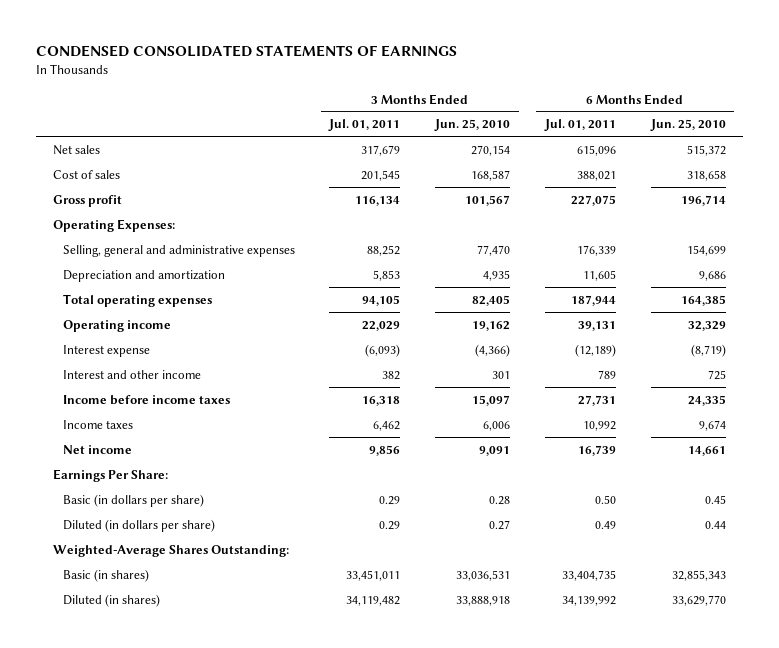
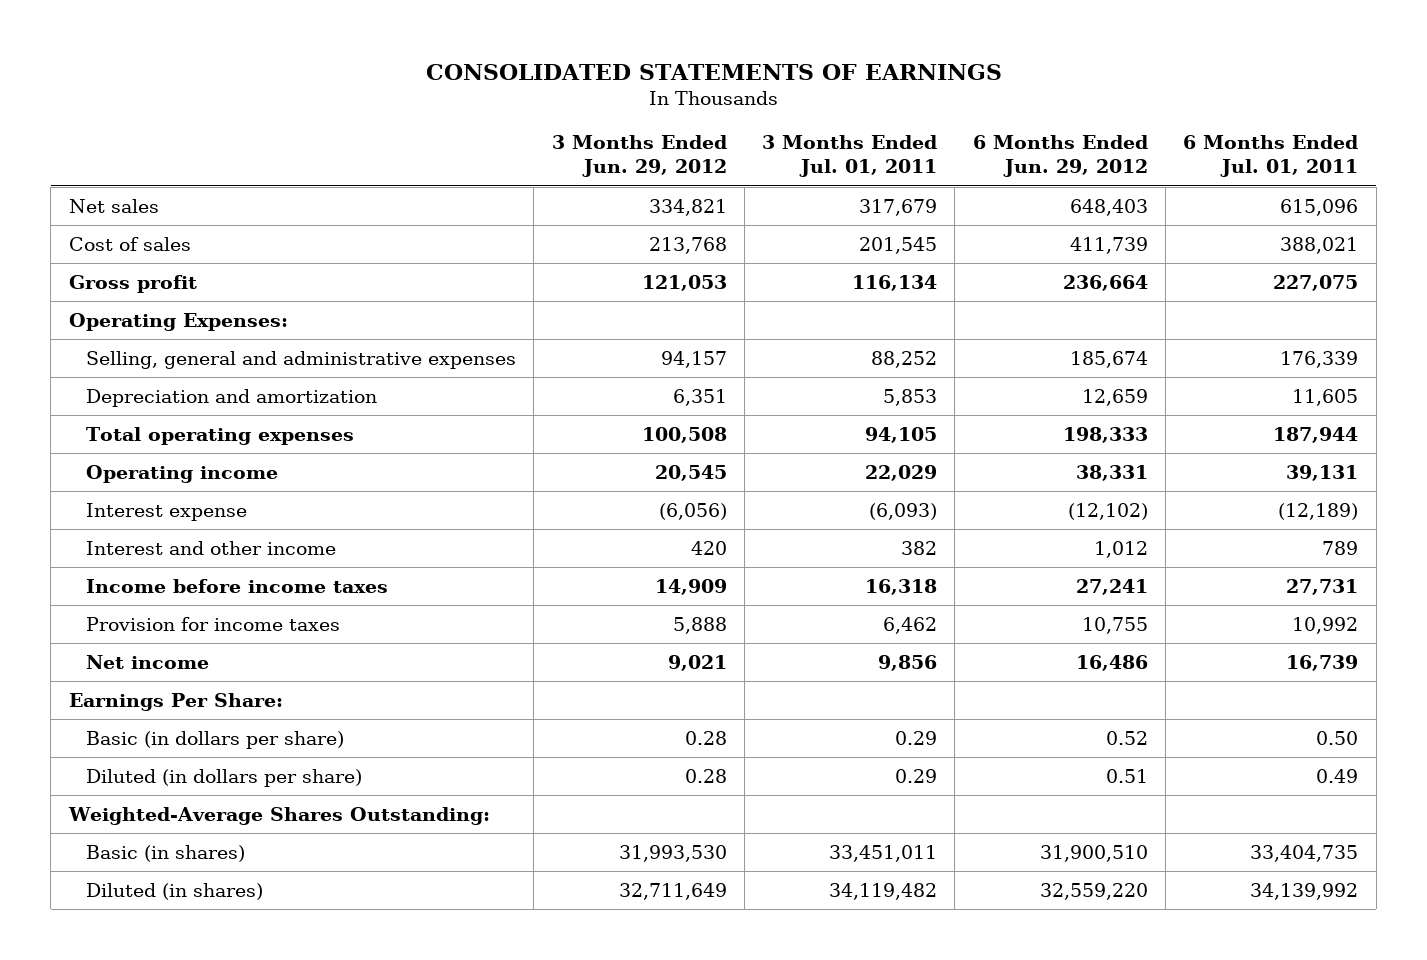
[35,45,457,58] CONDENSED CONSOLIDATED STATEMENTS OF EARNINGS -> [425,63,1002,80] CONSOLIDATED STATEMENTS OF EARNINGS
[434,119,511,132] Jun. 25, 2010 -> none
[649,119,726,132] Jun. 25, 2010 -> none
none -> [551,135,727,178] 3 Months Ended Jun. 29, 2012
none -> [972,135,1148,178] 6 Months Ended Jun. 29, 2012
[62,419,133,429] Income taxes -> [85,616,340,631] Provision for income taxes

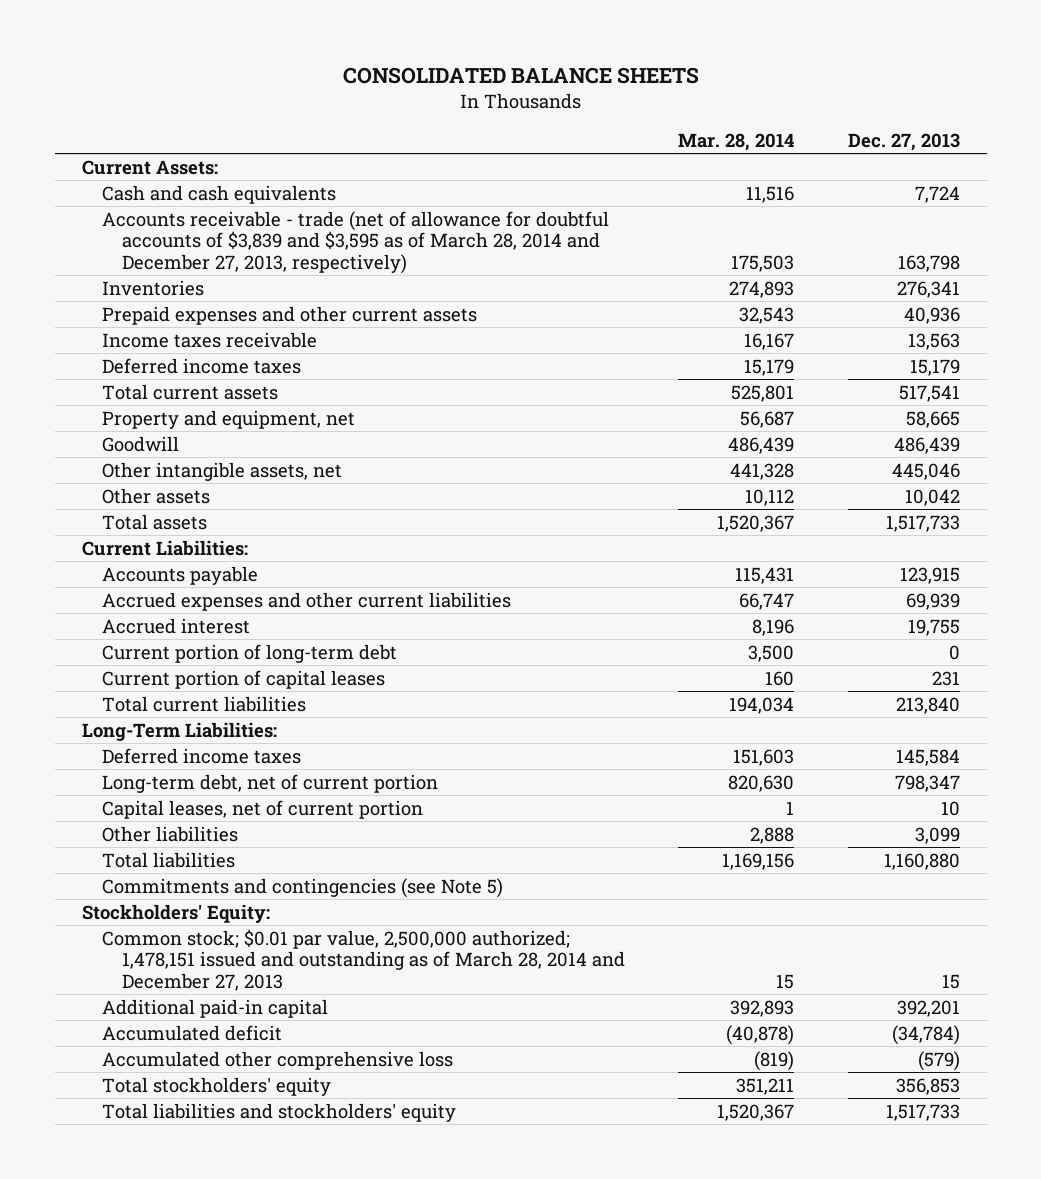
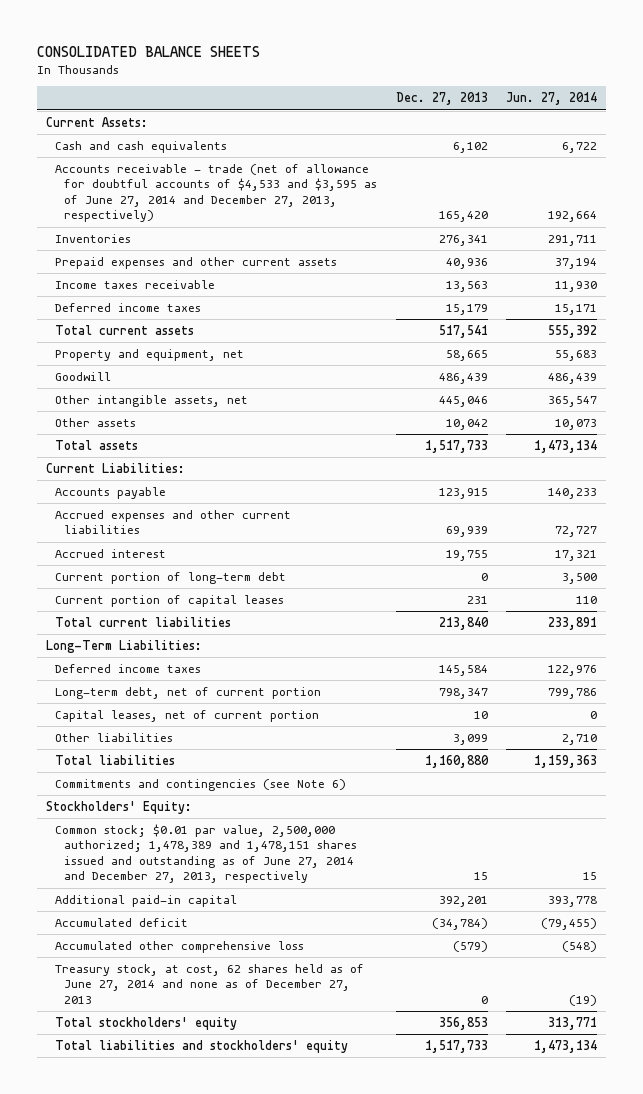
[678,132,795,151] Mar. 28, 2014 -> none
none -> [505,92,597,106] Jun. 27, 2014
[914,185,960,203] 7,724 -> [452,142,488,154] 6,102
[101,210,609,274] Accounts receivable - trade (net of allowance for doubtful accounts of $3,839 and $3,595 as of March 28, 2014 and December 27, 2013, respectively) -> [55,164,378,223] Accounts receivable - trade (net of allowance for doubtful accounts of $4,533 and $3,595 as of June 27, 2014 and December 27, 2013, respectively)
[897,254,960,272] 163,798 -> [438,211,488,223] 165,420
[101,877,503,898] Commitments and contingencies (see Note 5) -> [55,779,347,792] Commitments and contingencies (see Note 6)
[101,928,625,991] Common stock; $0.01 par value, 2,500,000 authorized; 1,478,151 issued and outstanding as of March 28, 2014 and December 27, 2013 -> [55,824,358,884] Common stock; $0.01 par value, 2,500,000 authorized; 1,478,389 and 1,478,151 shares issued and outstanding as of June 27, 2014 and December 27, 2013, respectively
none -> [55,964,365,1004] Treasury stock, at cost, 62 shares held as of June 27, 2014 and none as of December 27, 2013

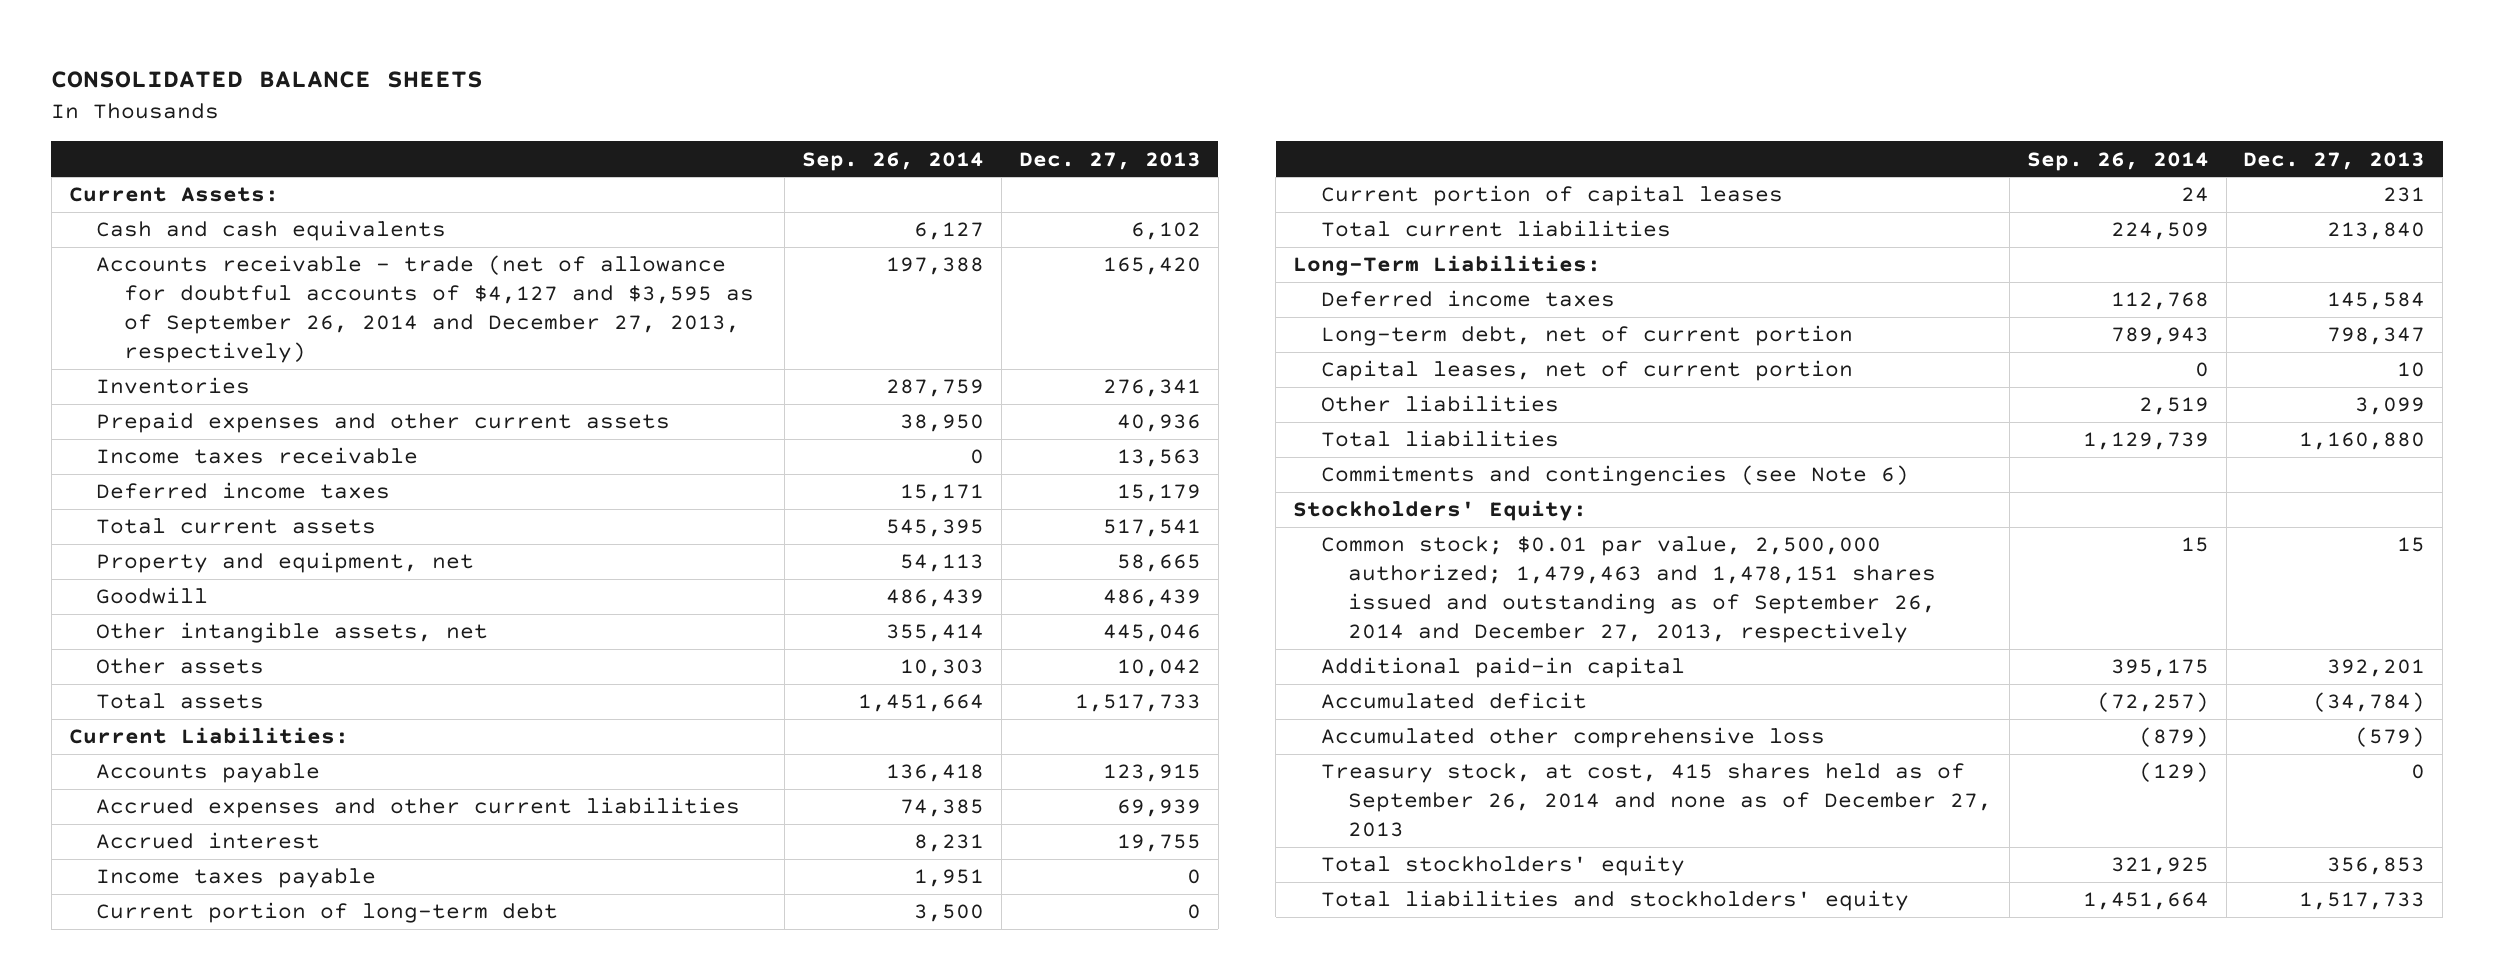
[505,92,597,106] Jun. 27, 2014 -> none
none -> [802,151,985,171] Sep. 26, 2014
[55,164,378,223] Accounts receivable - trade (net of allowance for doubtful accounts of $4,533 and $3,595 as of June 27, 2014 and December 27, 2013, respectively) -> [96,255,754,364] Accounts receivable - trade (net of allowance for doubtful accounts of $4,127 and $3,595 as of September 26, 2014 and December 27, 2013, respectively)
none -> [96,868,377,889] Income taxes payable
[55,824,358,884] Common stock; $0.01 par value, 2,500,000 authorized; 1,478,389 and 1,478,151 shares issued and outstanding as of June 27, 2014 and December 27, 2013, respectively -> [1320,536,1937,644] Common stock; $0.01 par value, 2,500,000 authorized; 1,479,463 and 1,478,151 shares issued and outstanding as of September 26, 2014 and December 27, 2013, respectively
[55,964,365,1004] Treasury stock, at cost, 62 shares held as of June 27, 2014 and none as of December 27, 2013 -> [1320,763,1993,838] Treasury stock, at cost, 415 shares held as of September 26, 2014 and none as of December 27, 2013

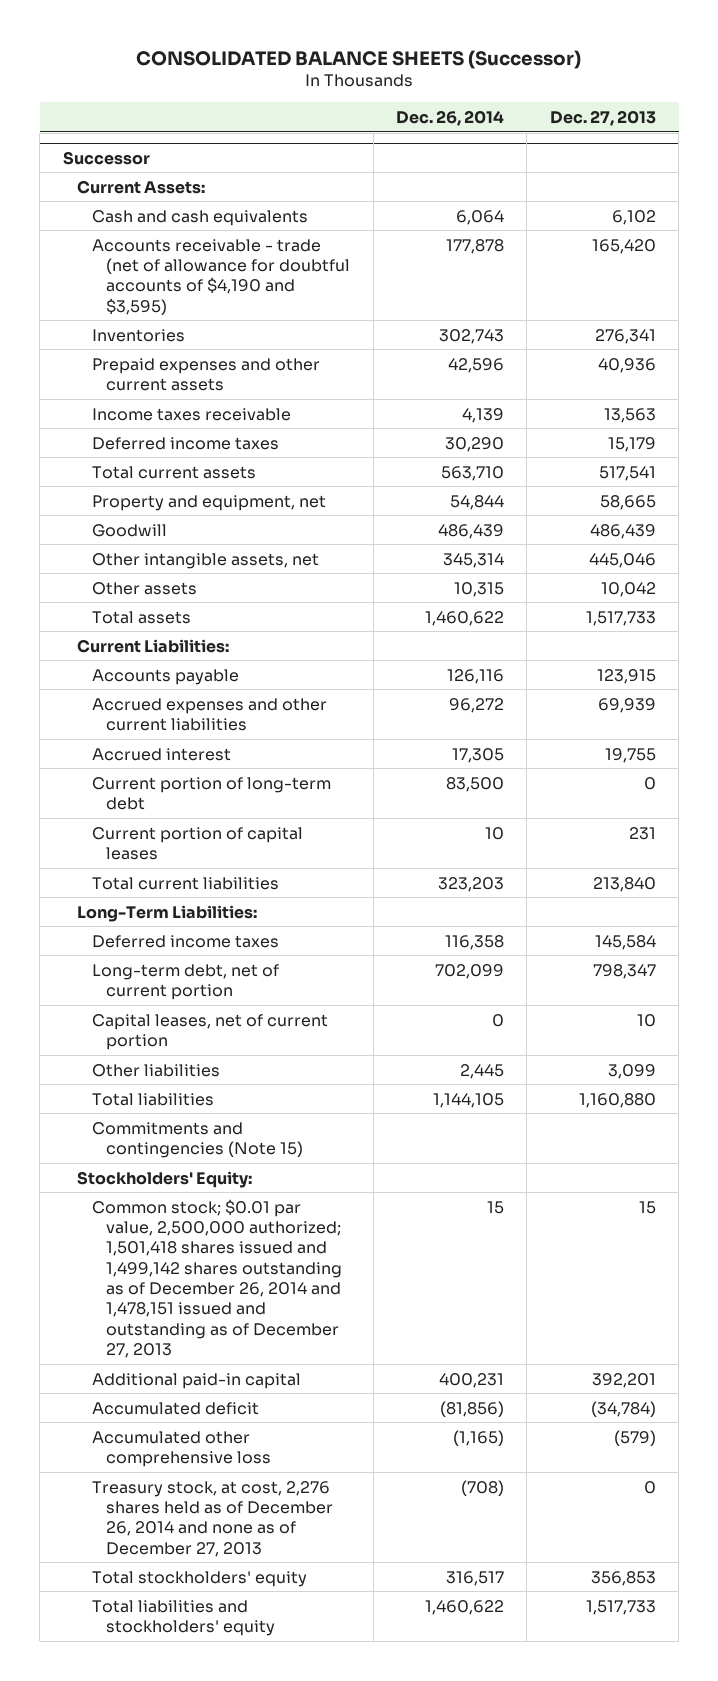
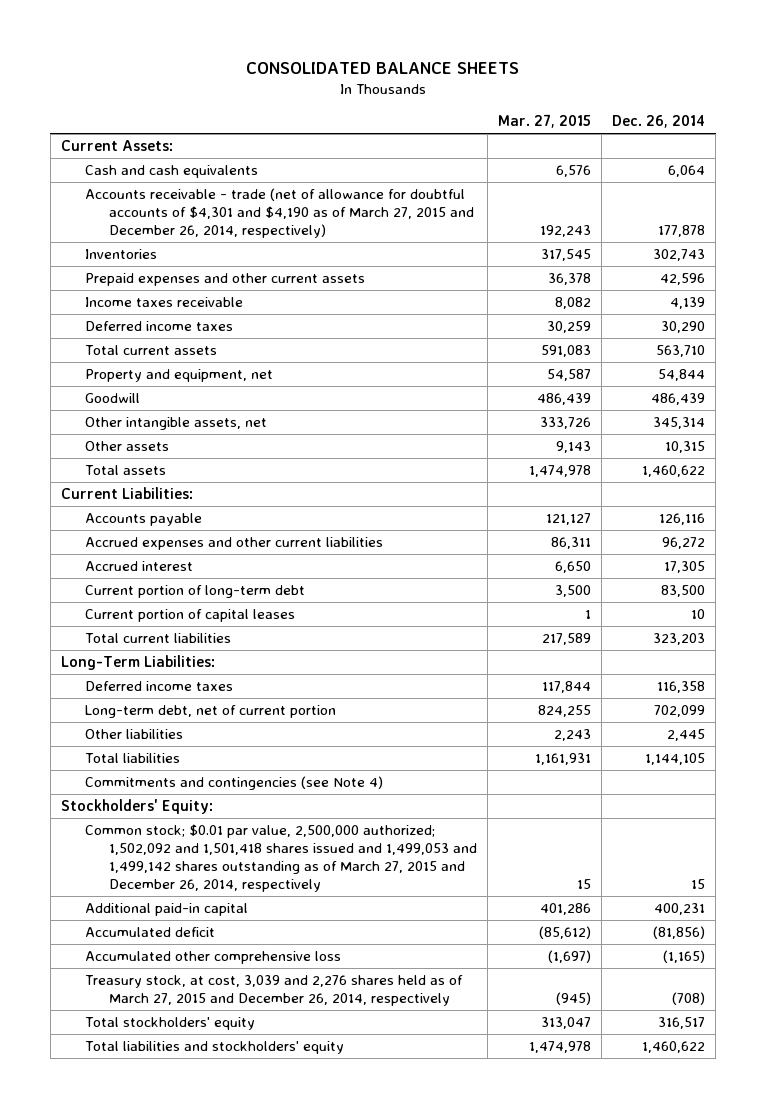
[136,49,582,69] CONSOLIDATED BALANCE SHEETS (Successor) -> [245,61,519,74] CONSOLIDATED BALANCE SHEETS
[549,109,656,126] Dec. 27, 2013 -> none
none -> [497,114,591,129] Mar. 27, 2015
[62,150,150,165] Successor -> none
[91,238,351,315] Accounts receivable - trade (net of allowance for doubtful accounts of $4,190 and $3,595) -> [84,188,474,238] Accounts receivable - trade (net of allowance for doubtful accounts of $4,301 and $4,190 as of March 27, 2015 and December 26, 2014, respectively)
[91,1013,328,1050] Capital leases, net of current portion -> none
[91,1121,304,1158] Commitments and contingencies (Note 15) -> [84,776,383,791] Commitments and contingencies (see Note 4)
[91,1198,343,1358] Common stock; $0.01 par value, 2,500,000 authorized; 1,501,418 shares issued and 1,499,142 shares outstanding as of December 26, 2014 and 1,478,151 issued and outstanding as of December 27, 2013 -> [84,824,477,892] Common stock; $0.01 par value, 2,500,000 authorized; 1,502,092 and 1,501,418 shares issued and 1,499,053 and 1,499,142 shares outstanding as of March 27, 2015 and December 26, 2014, respectively
[91,1480,334,1557] Treasury stock, at cost, 2,276 shares held as of December 26, 2014 and none as of December 27, 2013 -> [84,975,463,1007] Treasury stock, at cost, 3,039 and 2,276 shares held as of March 27, 2015 and December 26, 2014, respectively

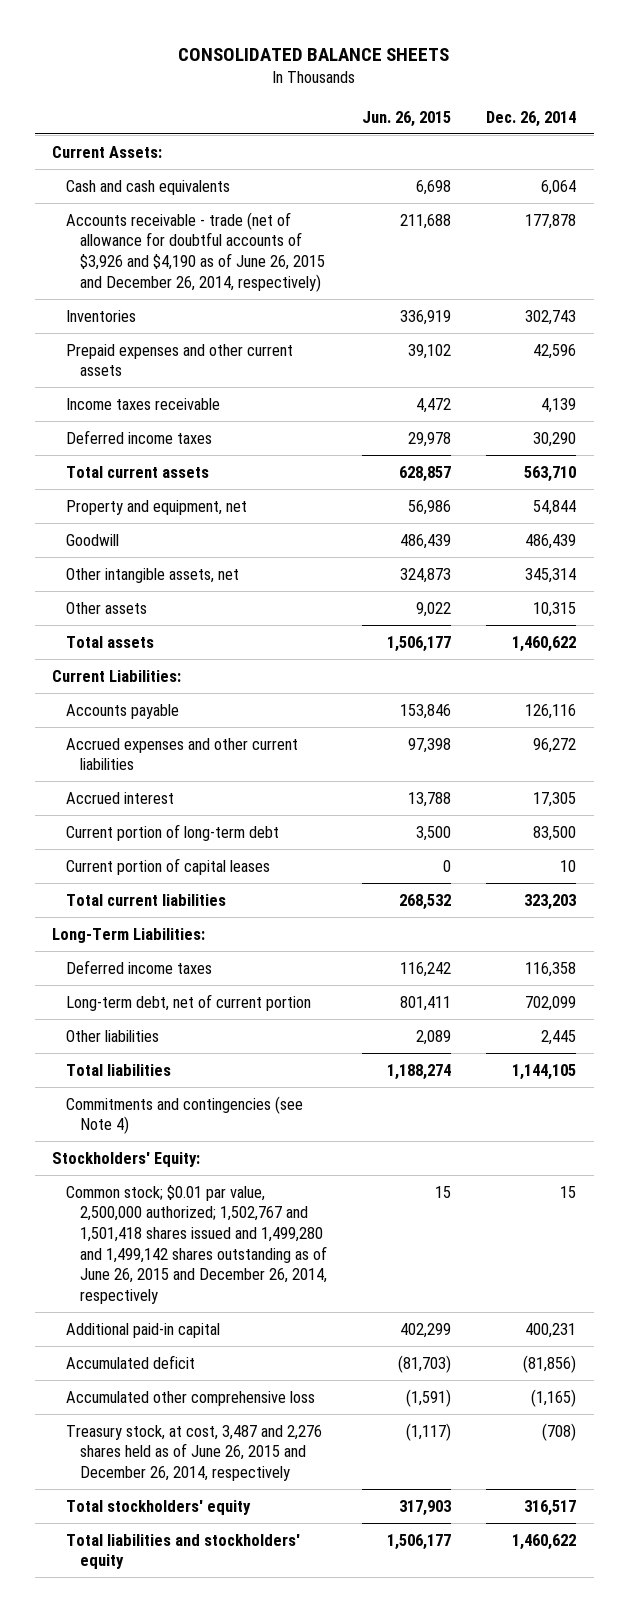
[497,114,591,129] Mar. 27, 2015 -> none
none -> [362,110,452,127] Jun. 26, 2015
[84,188,474,238] Accounts receivable - trade (net of allowance for doubtful accounts of $4,301 and $4,190 as of March 27, 2015 and December 26, 2014, respectively) -> [66,211,326,292] Accounts receivable - trade (net of allowance for doubtful accounts of $3,926 and $4,190 as of June 26, 2015 and December 26, 2014, respectively)
[84,824,477,892] Common stock; $0.01 par value, 2,500,000 authorized; 1,502,092 and 1,501,418 shares issued and 1,499,053 and 1,499,142 shares outstanding as of March 27, 2015 and December 26, 2014, respectively -> [66,1184,328,1304] Common stock; $0.01 par value, 2,500,000 authorized; 1,502,767 and 1,501,418 shares issued and 1,499,280 and 1,499,142 shares outstanding as of June 26, 2015 and December 26, 2014, respectively
[84,975,463,1007] Treasury stock, at cost, 3,039 and 2,276 shares held as of March 27, 2015 and December 26, 2014, respectively -> [66,1424,323,1482] Treasury stock, at cost, 3,487 and 2,276 shares held as of June 26, 2015 and December 26, 2014, respectively

